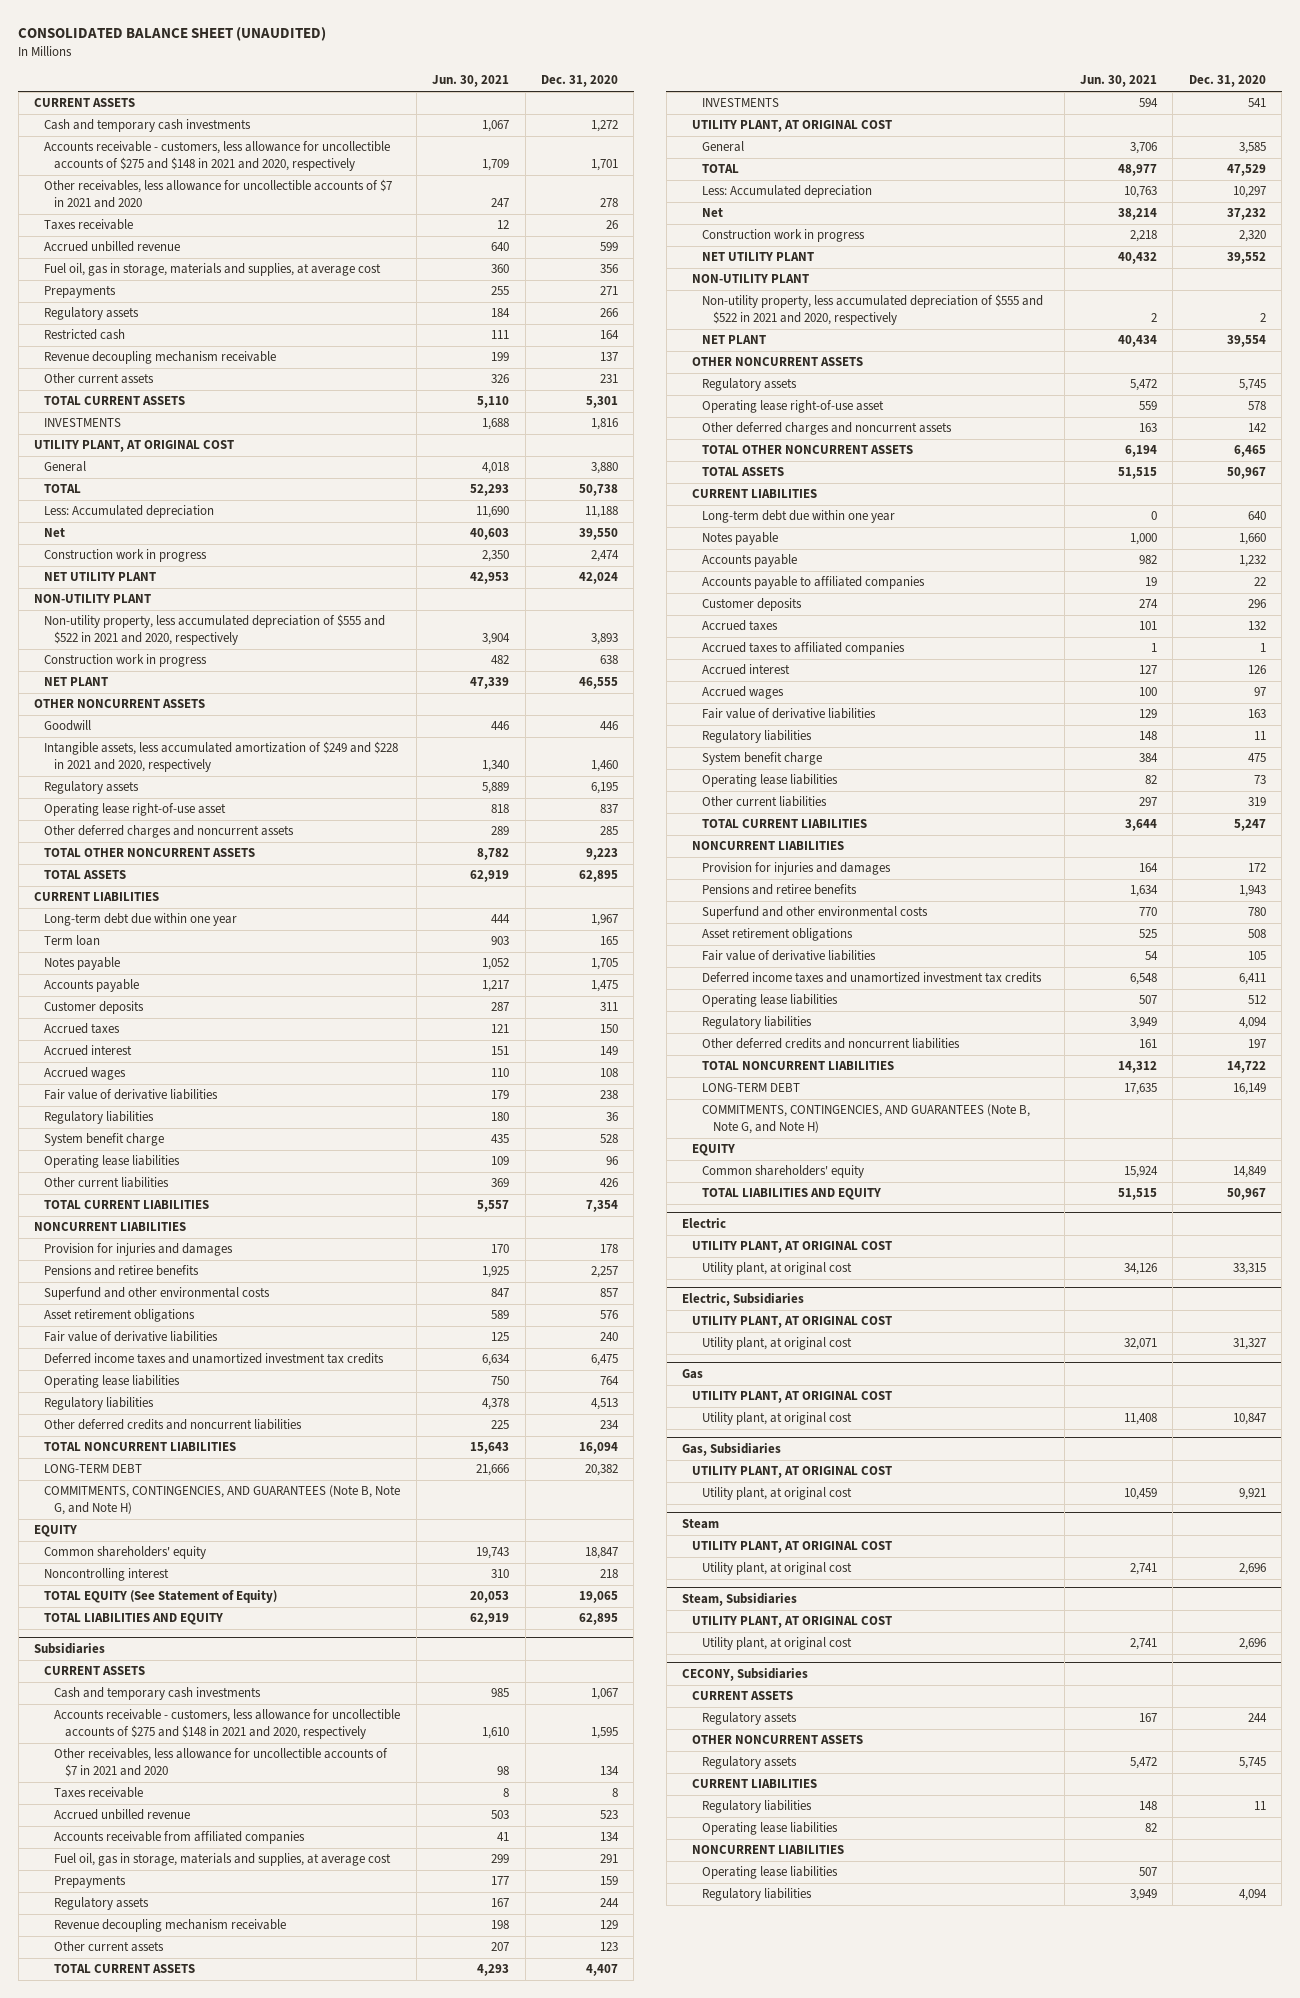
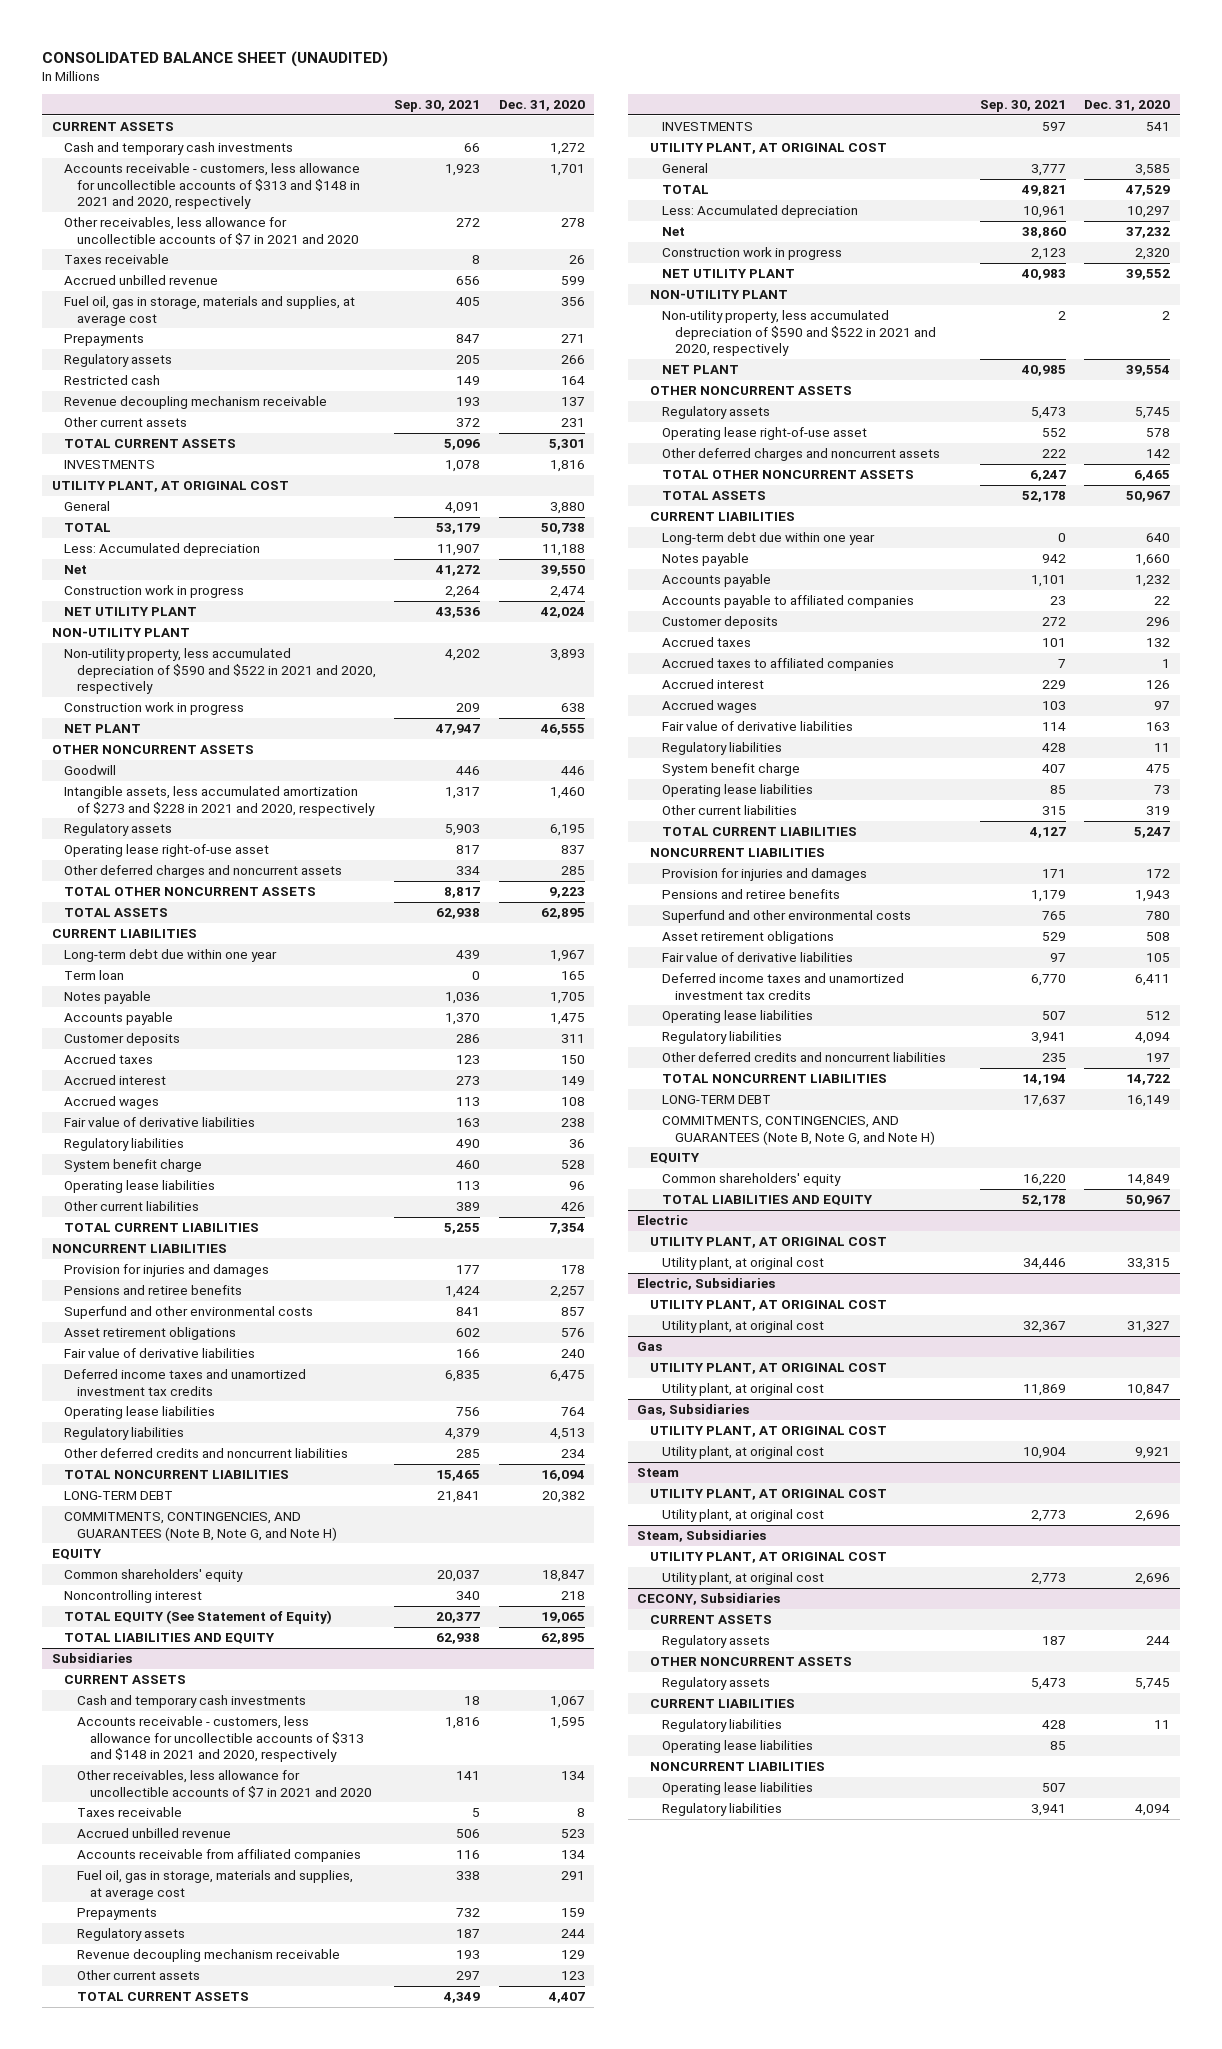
[432,75,510,88] Jun. 30, 2021 -> none
none -> [394,100,481,113] Sep. 30, 2021
[44,141,391,171] Accounts receivable - customers, less allowance for uncollectible accounts of $275 and $148 in 2021 and 2020, respectively -> [64,163,361,209] Accounts receivable - customers, less allowance for uncollectible accounts of $313 and $148 in 2021 and 2020, respectively
[44,614,386,645] Non-utility property, less accumulated depreciation of $555 and $522 in 2021 and 2020, respectively -> [64,648,376,694] Non-utility property, less accumulated depreciation of $590 and $522 in 2021 and 2020, respectively
[44,741,399,772] Intangible assets, less accumulated amortization of $249 and $228 in 2021 and 2020, respectively -> [64,786,375,816] Intangible assets, less accumulated amortization of $273 and $228 in 2021 and 2020, respectively
[54,1709,401,1739] Accounts receivable - customers, less allowance for uncollectible accounts of $275 and $148 in 2021 and 2020, respectively -> [76,1716,364,1762] Accounts receivable - customers, less allowance for uncollectible accounts of $313 and $148 in 2021 and 2020, respectively
[702,294,1044,325] Non-utility property, less accumulated depreciation of $555 and $522 in 2021 and 2020, respectively -> [662,310,936,356] Non-utility property, less accumulated depreciation of $590 and $522 in 2021 and 2020, respectively

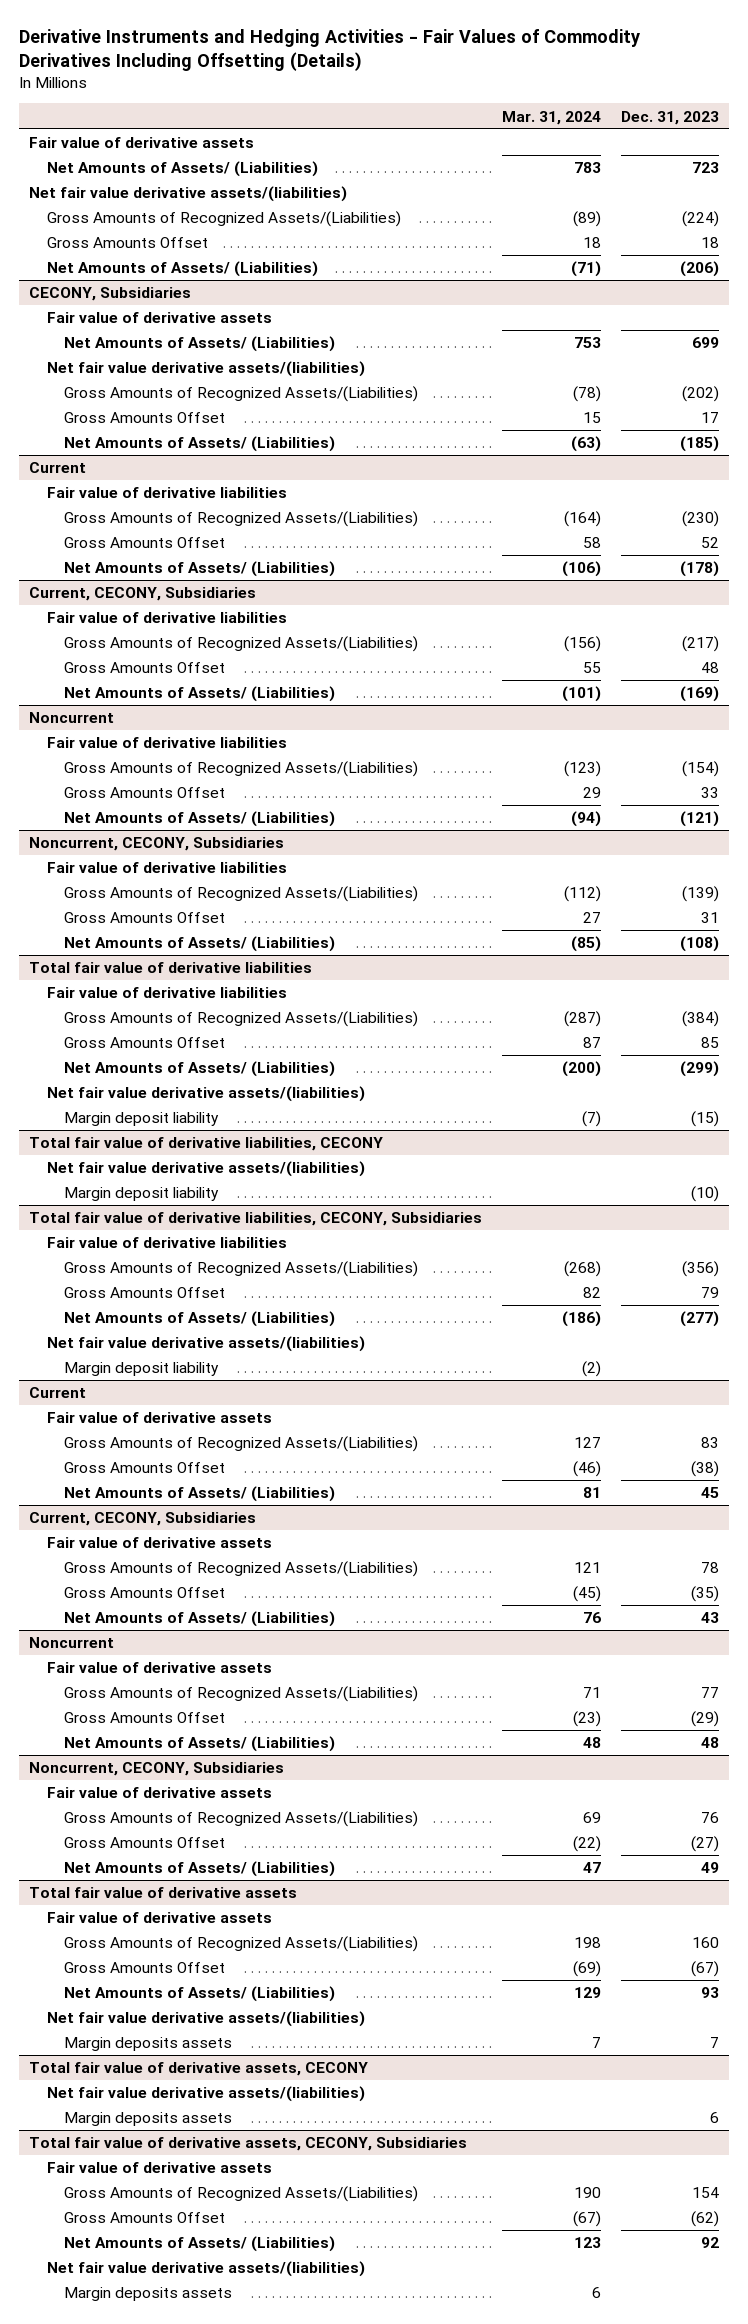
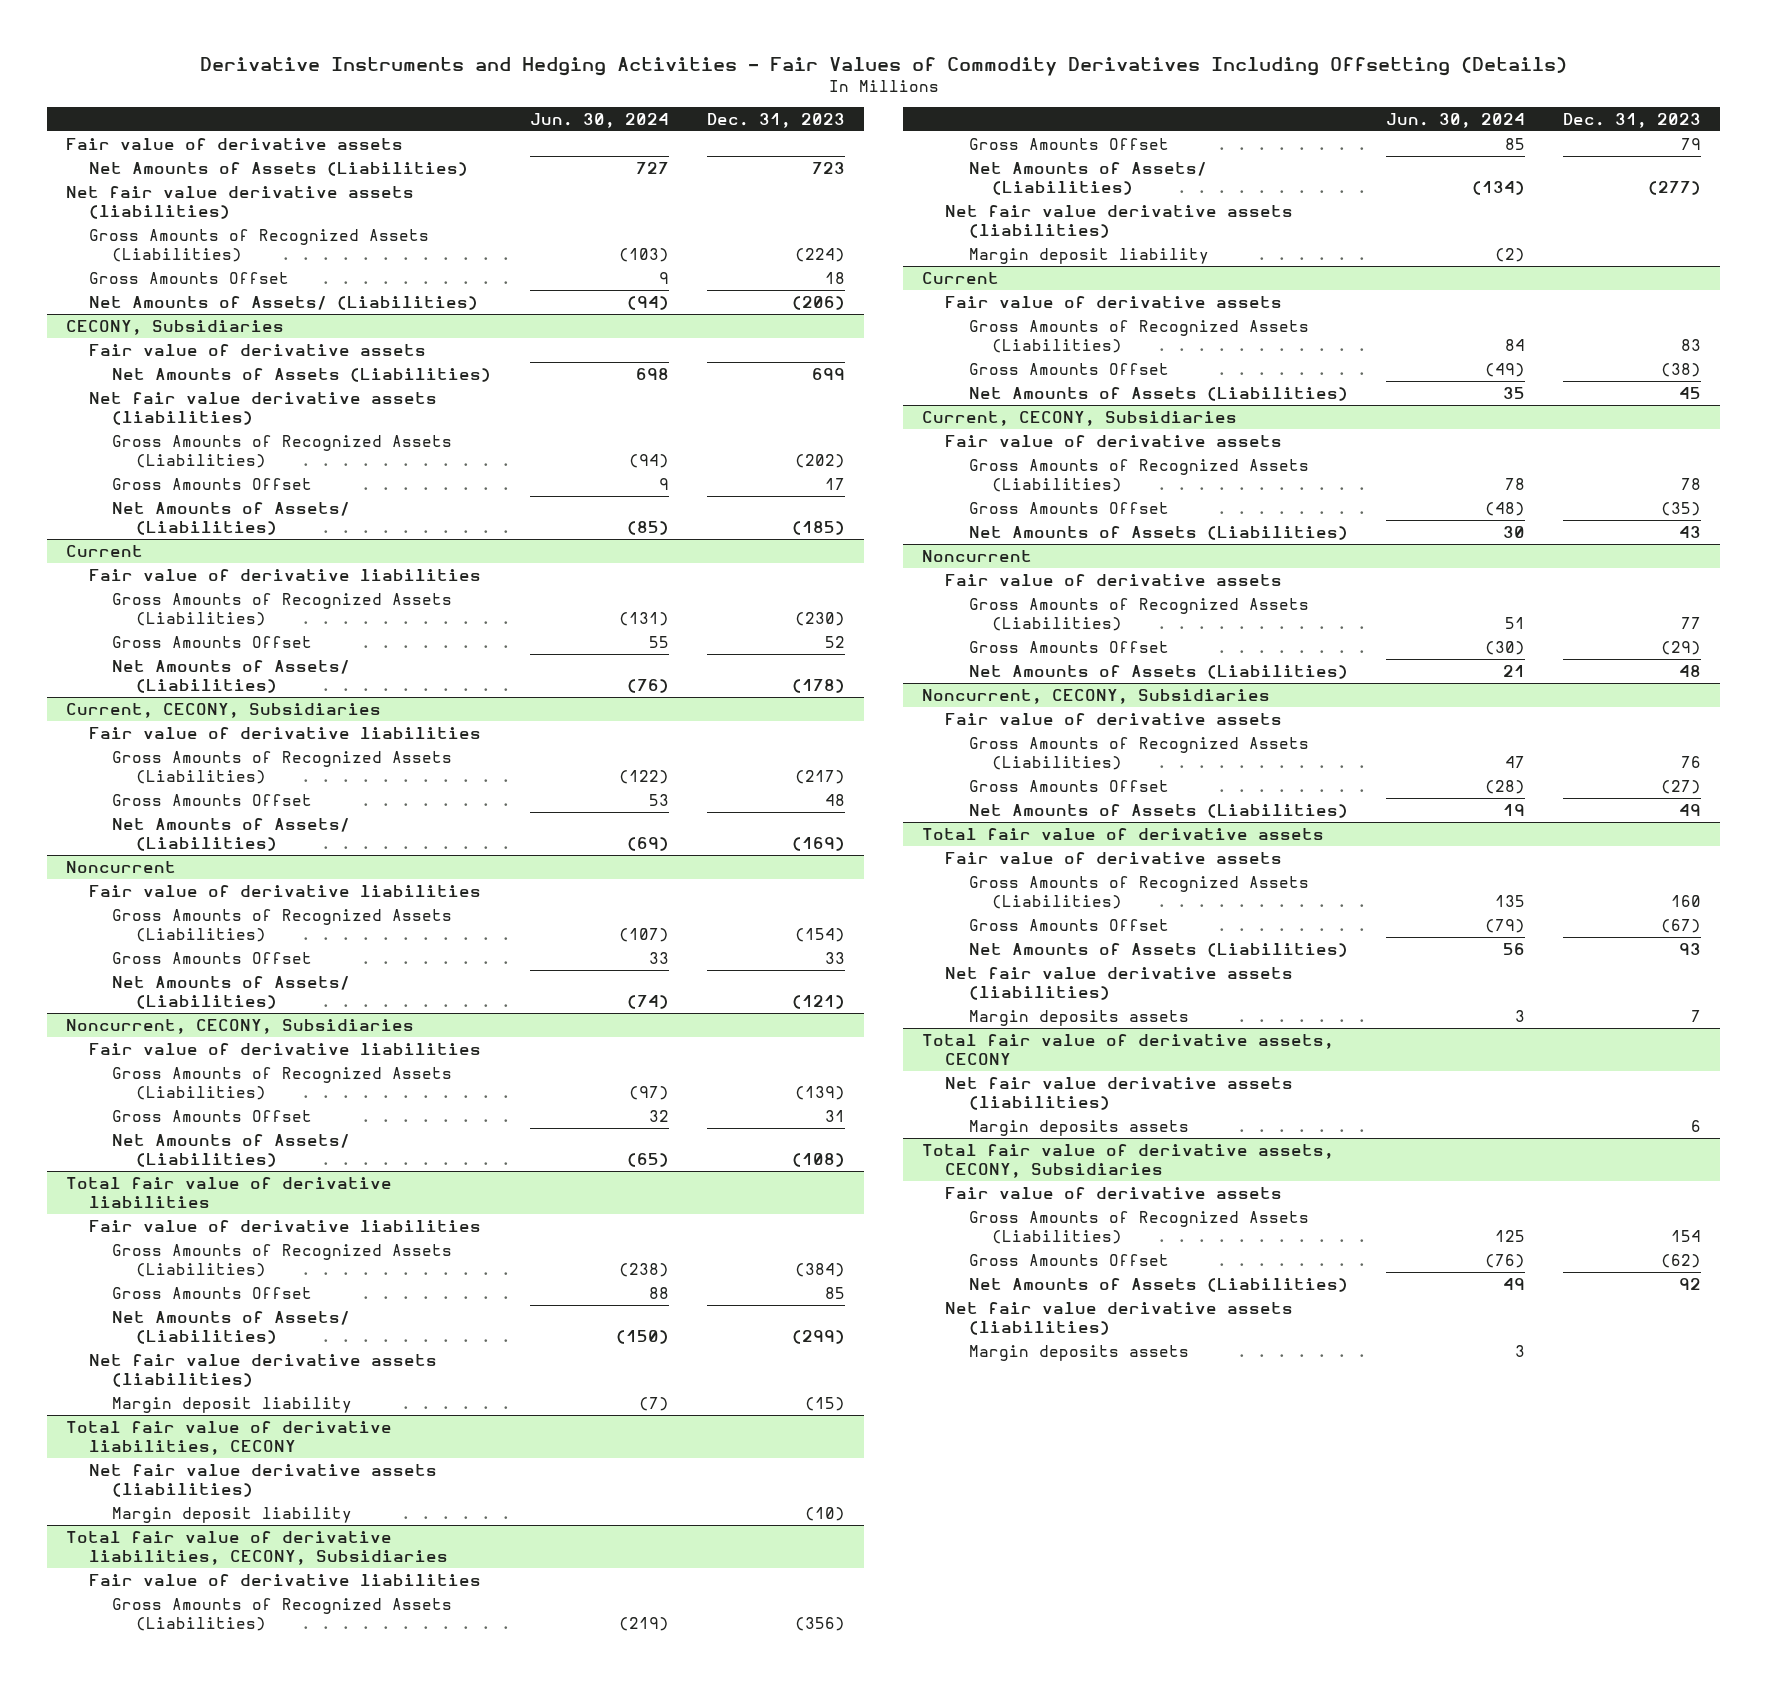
[502,110,602,125] Mar. 31, 2024 -> none
none -> [529,112,669,128] Jun. 30, 2024
[46,161,318,178] Net Amounts of Assets/ (Liabilities) -> [89,161,469,176] Net Amounts of Assets (Liabilities)
[29,186,348,203] Net fair value derivative assets/(liabilities) -> [65,185,414,219] Net fair value derivative assets (liabilities)
[46,211,401,228] Gross Amounts of Recognized Assets/(Liabilities) -> [89,228,430,262] Gross Amounts of Recognized Assets (Liabilities)
[64,336,336,353] Net Amounts of Assets/ (Liabilities) -> [112,367,492,382] Net Amounts of Assets (Liabilities)
[46,361,365,378] Net fair value derivative assets/(liabilities) -> [89,391,438,425] Net fair value derivative assets (liabilities)
[64,386,419,403] Gross Amounts of Recognized Assets/(Liabilities) -> [112,434,453,468] Gross Amounts of Recognized Assets (Liabilities)
[64,511,419,528] Gross Amounts of Recognized Assets/(Liabilities) -> [112,592,453,626] Gross Amounts of Recognized Assets (Liabilities)
[64,636,419,653] Gross Amounts of Recognized Assets/(Liabilities) -> [112,750,453,784] Gross Amounts of Recognized Assets (Liabilities)
[64,761,419,778] Gross Amounts of Recognized Assets/(Liabilities) -> [112,908,453,942] Gross Amounts of Recognized Assets (Liabilities)
[64,886,419,903] Gross Amounts of Recognized Assets/(Liabilities) -> [112,1066,453,1100] Gross Amounts of Recognized Assets (Liabilities)
[64,1011,419,1028] Gross Amounts of Recognized Assets/(Liabilities) -> [112,1243,453,1277] Gross Amounts of Recognized Assets (Liabilities)
[46,1086,365,1103] Net fair value derivative assets/(liabilities) -> [89,1353,438,1387] Net fair value derivative assets (liabilities)
[46,1161,365,1178] Net fair value derivative assets/(liabilities) -> [89,1463,438,1497] Net fair value derivative assets (liabilities)
[64,1261,419,1278] Gross Amounts of Recognized Assets/(Liabilities) -> [112,1597,453,1631] Gross Amounts of Recognized Assets (Liabilities)
[46,1336,365,1353] Net fair value derivative assets/(liabilities) -> [945,204,1294,238] Net fair value derivative assets (liabilities)
[64,1436,419,1453] Gross Amounts of Recognized Assets/(Liabilities) -> [968,319,1309,353] Gross Amounts of Recognized Assets (Liabilities)
[64,1486,336,1503] Net Amounts of Assets/ (Liabilities) -> [968,386,1348,401] Net Amounts of Assets (Liabilities)
[64,1561,419,1578] Gross Amounts of Recognized Assets/(Liabilities) -> [968,458,1309,492] Gross Amounts of Recognized Assets (Liabilities)
[64,1611,336,1628] Net Amounts of Assets/ (Liabilities) -> [968,525,1348,540] Net Amounts of Assets (Liabilities)
[64,1686,419,1703] Gross Amounts of Recognized Assets/(Liabilities) -> [968,597,1309,631] Gross Amounts of Recognized Assets (Liabilities)
[64,1736,336,1753] Net Amounts of Assets/ (Liabilities) -> [968,664,1348,679] Net Amounts of Assets (Liabilities)
[64,1811,419,1828] Gross Amounts of Recognized Assets/(Liabilities) -> [968,736,1309,770] Gross Amounts of Recognized Assets (Liabilities)
[64,1861,336,1878] Net Amounts of Assets/ (Liabilities) -> [968,803,1348,818] Net Amounts of Assets (Liabilities)
[64,1936,419,1953] Gross Amounts of Recognized Assets/(Liabilities) -> [968,875,1309,909] Gross Amounts of Recognized Assets (Liabilities)
[64,1986,336,2003] Net Amounts of Assets/ (Liabilities) -> [968,942,1348,957] Net Amounts of Assets (Liabilities)
[46,2011,365,2028] Net fair value derivative assets/(liabilities) -> [945,966,1294,1000] Net fair value derivative assets (liabilities)
[46,2086,365,2103] Net fair value derivative assets/(liabilities) -> [945,1076,1294,1110] Net fair value derivative assets (liabilities)
[64,2186,419,2203] Gross Amounts of Recognized Assets/(Liabilities) -> [968,1210,1309,1244] Gross Amounts of Recognized Assets (Liabilities)
[64,2236,336,2253] Net Amounts of Assets/ (Liabilities) -> [968,1277,1348,1292] Net Amounts of Assets (Liabilities)
[46,2261,365,2278] Net fair value derivative assets/(liabilities) -> [945,1301,1294,1335] Net fair value derivative assets (liabilities)

